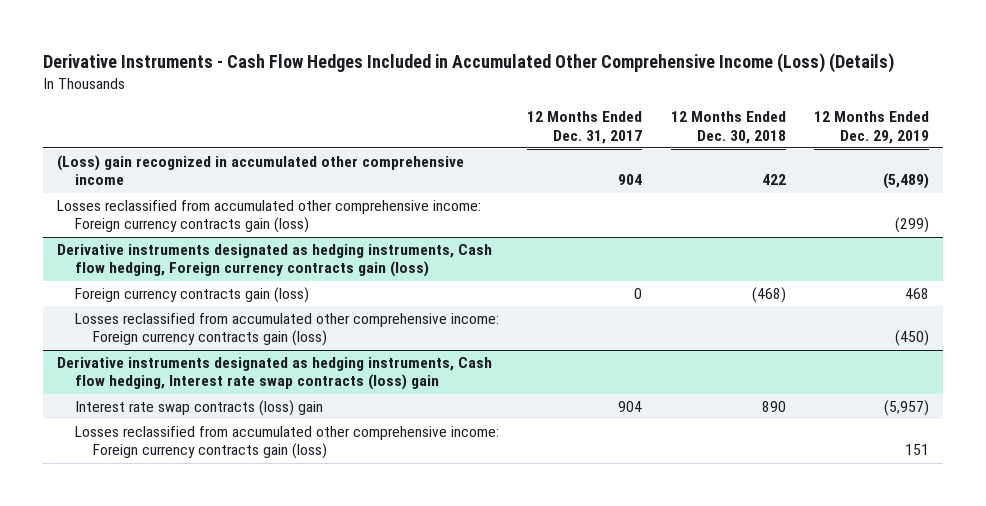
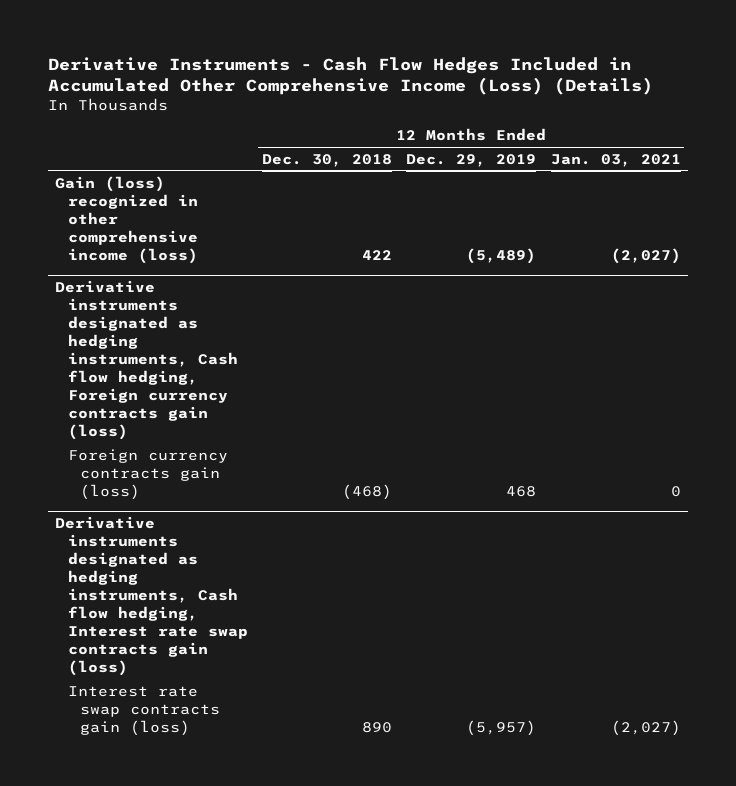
[527,111,643,144] 12 Months Ended Dec. 31, 2017 -> none
none -> [550,153,681,167] Jan. 03, 2021
[57,200,482,234] Losses reclassified from accumulated other comprehensive income: Foreign currency contracts gain (loss) -> none
[57,155,465,186] (Loss) gain recognized in accumulated other comprehensive income -> [55,175,198,264] Gain (loss) recognized in other comprehensive income (loss)
[74,313,499,347] Losses reclassified from accumulated other comprehensive income: Foreign currency contracts gain (loss) -> none
[74,426,499,460] Losses reclassified from accumulated other comprehensive income: Foreign currency contracts gain (loss) -> none
[57,357,493,391] Derivative instruments designated as hedging instruments, Cash flow hedging, Interest rate swap contracts (loss) gain -> [55,515,248,676] Derivative instruments designated as hedging instruments, Cash flow hedging, Interest rate swap contracts gain (loss)
[74,400,323,417] Interest rate swap contracts (loss) gain -> [67,685,220,736] Interest rate swap contracts gain (loss)

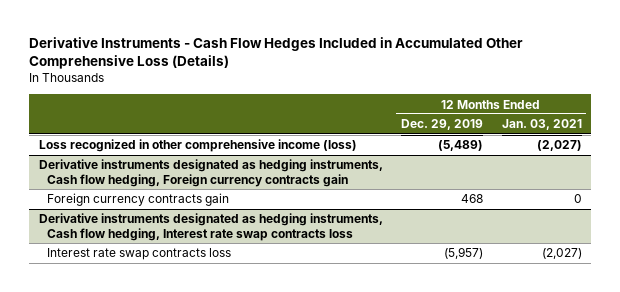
[48,56,654,96] Derivative Instruments - Cash Flow Hedges Included in Accumulated Other Comprehensive Income (Loss) (Details) -> [29,36,524,70] Derivative Instruments - Cash Flow Hedges Included in Accumulated Other Comprehensive Loss (Details)
[261,153,392,167] Dec. 30, 2018 -> none
[55,175,198,264] Gain (loss) recognized in other comprehensive income (loss) -> [38,139,357,153] Loss recognized in other comprehensive income (loss)
[55,279,238,440] Derivative instruments designated as hedging instruments, Cash flow hedging, Foreign currency contracts gain (loss) -> [38,159,383,187] Derivative instruments designated as hedging instruments, Cash flow hedging, Foreign currency contracts gain
[67,448,228,500] Foreign currency contracts gain (loss) -> [47,193,230,207] Foreign currency contracts gain
[55,515,248,676] Derivative instruments designated as hedging instruments, Cash flow hedging, Interest rate swap contracts gain (loss) -> [38,213,383,241] Derivative instruments designated as hedging instruments, Cash flow hedging, Interest rate swap contracts loss
[67,685,220,736] Interest rate swap contracts gain (loss) -> [47,248,232,261] Interest rate swap contracts loss

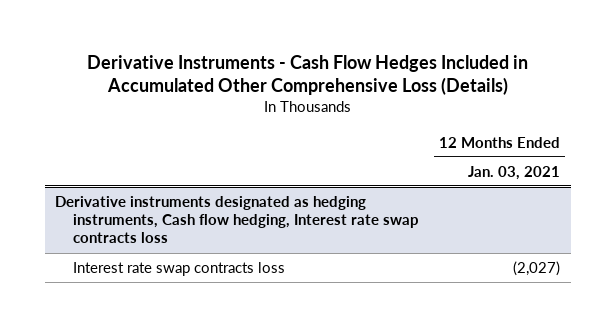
[401,119,484,131] Dec. 29, 2019 -> none
[38,139,357,153] Loss recognized in other comprehensive income (loss) -> none
[38,159,383,187] Derivative instruments designated as hedging instruments, Cash flow hedging, Foreign currency contracts gain -> none
[47,193,230,207] Foreign currency contracts gain -> none

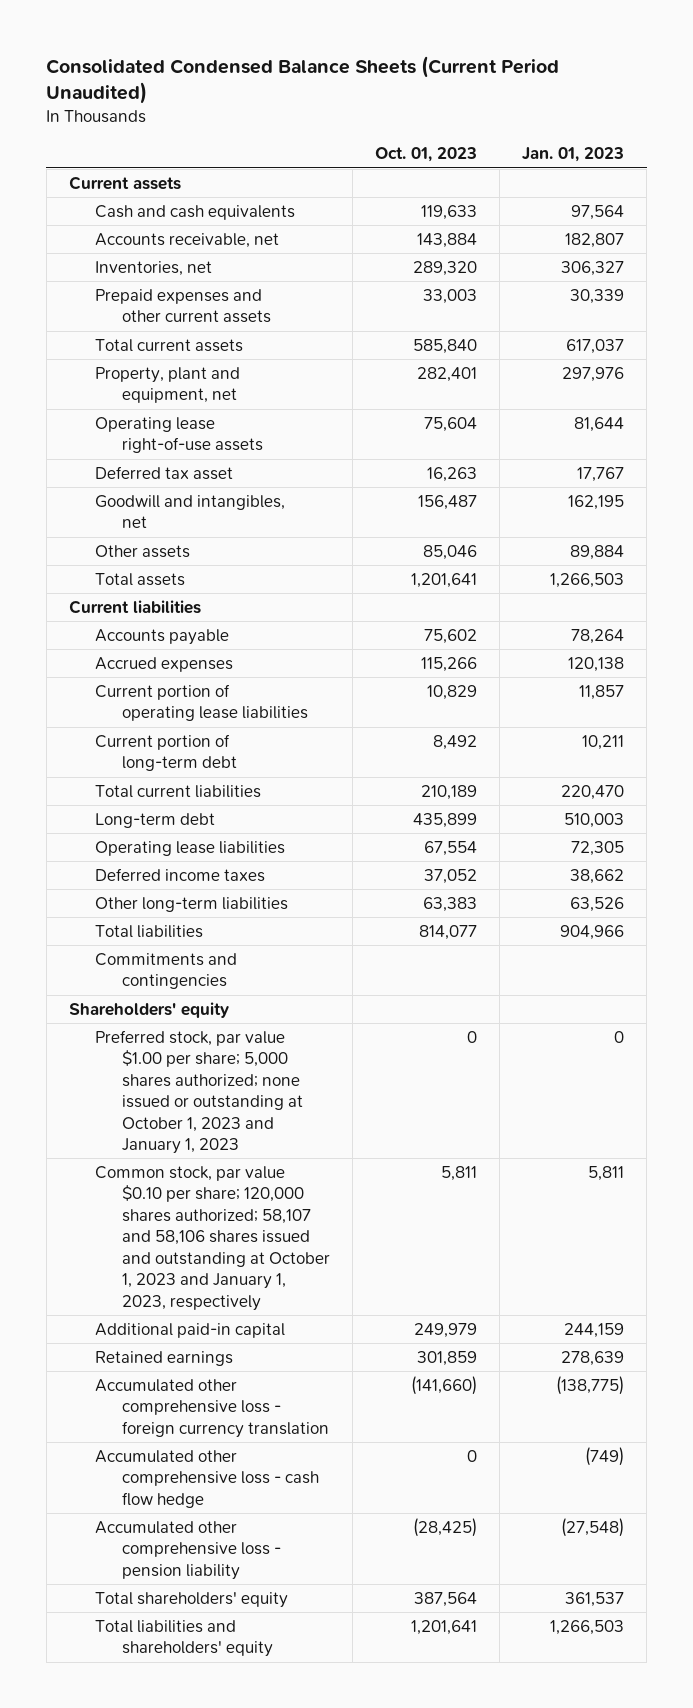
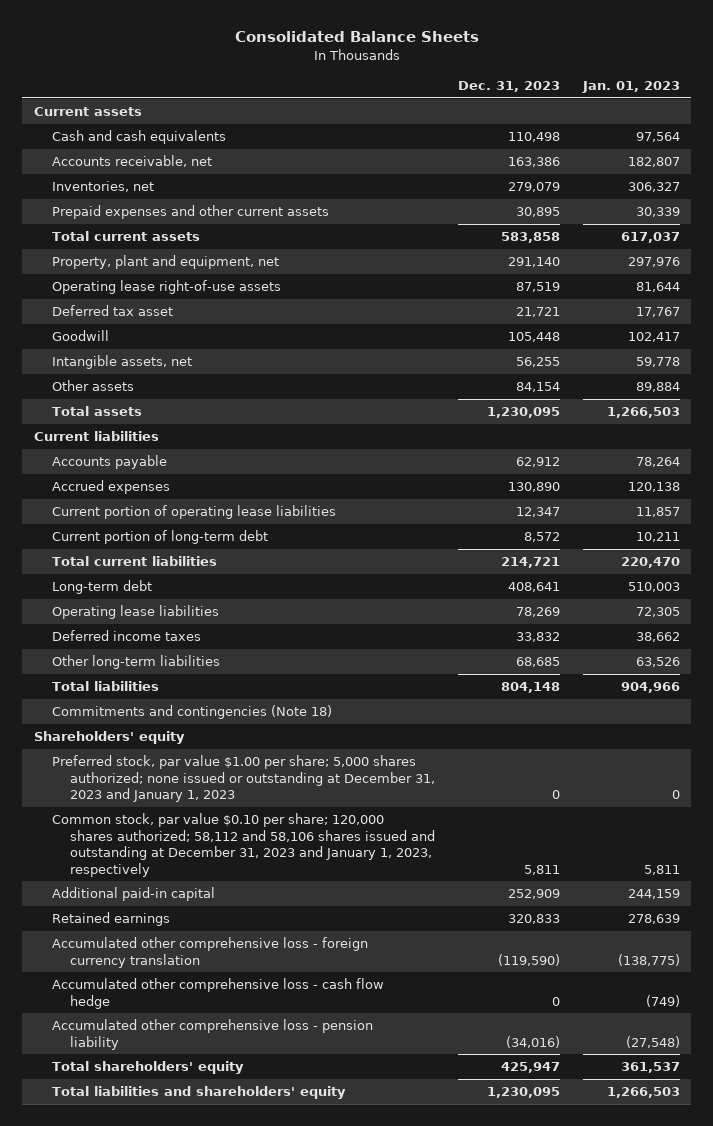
[46,55,560,105] Consolidated Condensed Balance Sheets (Current Period Unaudited) -> [234,31,479,43] Consolidated Balance Sheets
[374,147,477,163] Oct. 01, 2023 -> none
none -> [458,81,561,93] Dec. 31, 2023
[95,494,286,529] Goodwill and intangibles, net -> none
none -> [51,330,109,342] Goodwill
none -> [51,355,192,370] Intangible assets, net
[95,952,238,990] Commitments and contingencies -> [51,705,332,720] Commitments and contingencies (Note 18)
[95,1029,303,1155] Preferred stock, par value $1.00 per share; 5,000 shares authorized; none issued or outstanding at October 1, 2023 and January 1, 2023 -> [51,755,436,803] Preferred stock, par value $1.00 per share; 5,000 shares authorized; none issued or outstanding at December 31, 2023 and January 1, 2023
[95,1165,330,1311] Common stock, par value $0.10 per share; 120,000 shares authorized; 58,107 and 58,106 shares issued and outstanding at October 1, 2023 and January 1, 2023, respectively -> [51,813,436,877] Common stock, par value $0.10 per share; 120,000 shares authorized; 58,112 and 58,106 shares issued and outstanding at December 31, 2023 and January 1, 2023, respectively

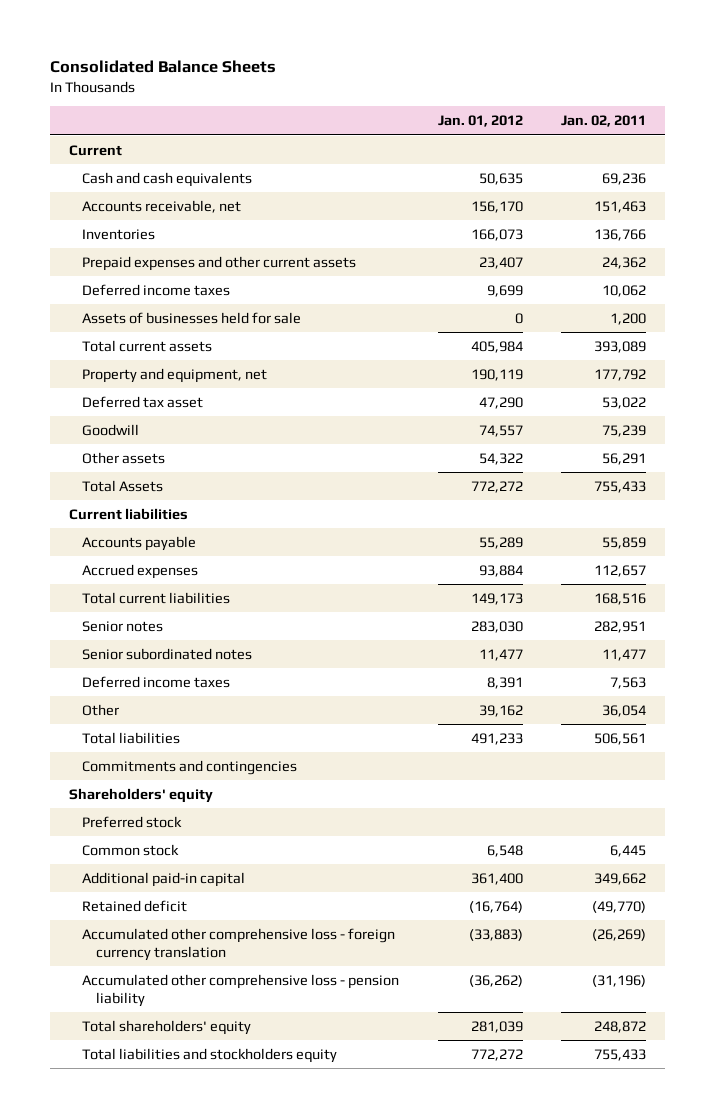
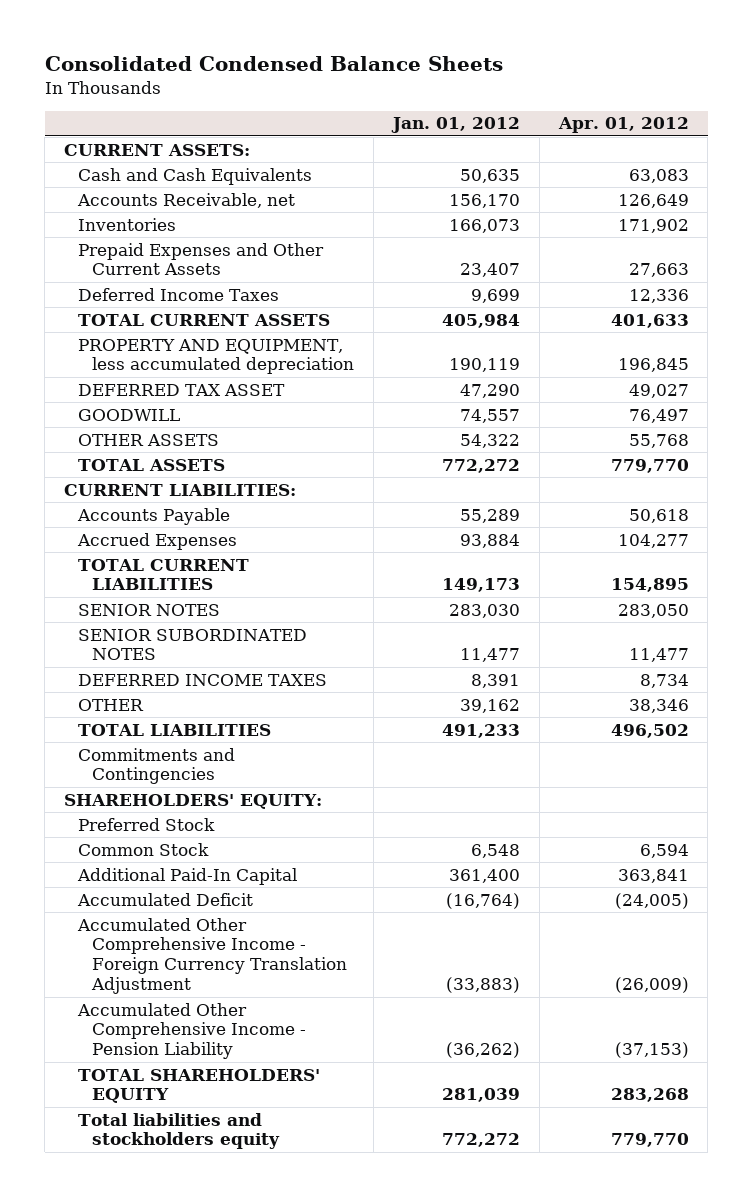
[49,60,276,74] Consolidated Balance Sheets -> [44,56,503,72] Consolidated Condensed Balance Sheets
[561,115,647,128] Jan. 02, 2011 -> none
none -> [557,117,689,134] Apr. 01, 2012
[68,144,122,156] Current -> [64,143,251,156] CURRENT ASSETS:
[82,171,253,187] Cash and cash equivalents -> [78,167,313,185] Cash and Cash Equivalents
[82,199,242,213] Accounts receivable, net -> [77,192,296,208] Accounts Receivable, net
[82,311,302,324] Assets of businesses held for sale -> none
[82,255,357,271] Prepaid expenses and other current assets -> [78,242,325,276] Prepaid Expenses and Other Current Assets
[82,283,231,296] Deferred income taxes -> [78,287,280,301] Deferred Income Taxes
[82,339,213,352] Total current assets -> [78,313,331,326] TOTAL CURRENT ASSETS
[82,367,268,383] Property and equipment, net -> [78,338,355,375] PROPERTY AND EQUIPMENT, less accumulated depreciation
[82,395,204,408] Deferred tax asset -> [78,383,286,396] DEFERRED TAX ASSET
[82,423,140,436] Goodwill -> [78,408,181,421] GOODWILL
[82,451,166,464] Other assets -> [78,433,220,446] OTHER ASSETS
[82,479,164,492] Total Assets -> [78,458,226,471] TOTAL ASSETS
[68,507,188,520] Current liabilities -> [64,483,297,496] CURRENT LIABILITIES:
[82,535,197,551] Accounts payable -> [77,507,231,525] Accounts Payable
[82,563,199,579] Accrued expenses -> [77,532,238,550] Accrued Expenses
[82,591,231,604] Total current liabilities -> [78,558,250,591] TOTAL CURRENT LIABILITIES
[82,620,164,632] Senior notes -> [78,603,221,616] SENIOR NOTES
[82,647,253,660] Senior subordinated notes -> [78,628,308,661] SENIOR SUBORDINATED NOTES
[82,675,231,688] Deferred income taxes -> [78,673,328,686] DEFERRED INCOME TAXES
[82,703,120,716] Other -> [78,698,145,711] OTHER
[82,731,181,744] Total liabilities -> [78,723,272,736] TOTAL LIABILITIES
[82,759,298,775] Commitments and contingencies -> [78,747,236,785] Commitments and Contingencies
[68,787,213,803] Shareholders' equity -> [64,793,323,809] SHAREHOLDERS' EQUITY:
[82,815,183,828] Preferred stock -> [78,817,216,831] Preferred Stock
[82,843,180,856] Common stock -> [78,842,210,856] Common Stock
[82,871,246,887] Additional paid-in capital -> [77,867,298,885] Additional Paid-In Capital
[82,899,188,912] Retained deficit -> [77,892,254,906] Accumulated Deficit
[82,927,396,961] Accumulated other comprehensive loss - foreign currency translation -> [77,917,348,995] Accumulated Other Comprehensive Income - Foreign Currency Translation Adjustment
[82,973,400,1007] Accumulated other comprehensive loss - pension liability -> [77,1002,307,1060] Accumulated Other Comprehensive Income - Pension Liability
[82,1019,252,1035] Total shareholders' equity -> [78,1068,321,1104] TOTAL SHAREHOLDERS' EQUITY

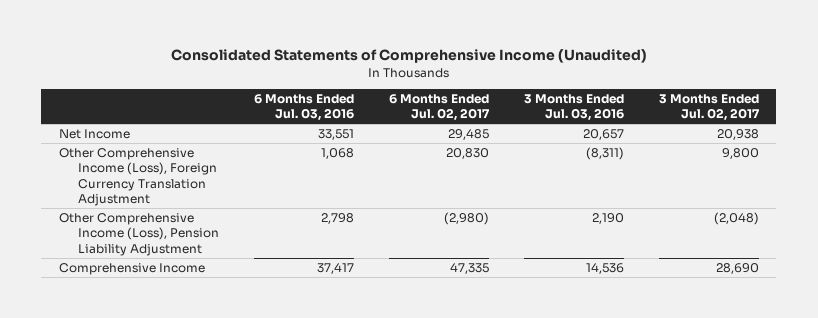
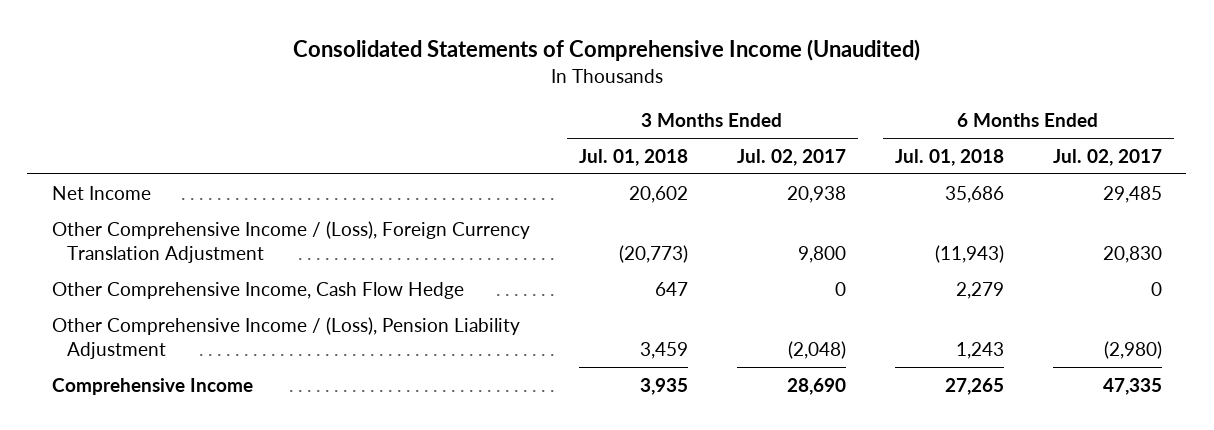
[254,93,355,122] 6 Months Ended Jul. 03, 2016 -> none
[523,93,624,122] 3 Months Ended Jul. 03, 2016 -> none
none -> [578,148,688,166] Jul. 01, 2018
none -> [894,148,1004,166] Jul. 01, 2018
[58,147,218,207] Other Comprehensive Income (Loss), Foreign Currency Translation Adjustment -> [51,220,530,264] Other Comprehensive Income / (Loss), Foreign Currency Translation Adjustment
none -> [51,281,464,299] Other Comprehensive Income, Cash Flow Hedge
[58,212,220,256] Other Comprehensive Income (Loss), Pension Liability Adjustment -> [51,316,520,360] Other Comprehensive Income / (Loss), Pension Liability Adjustment

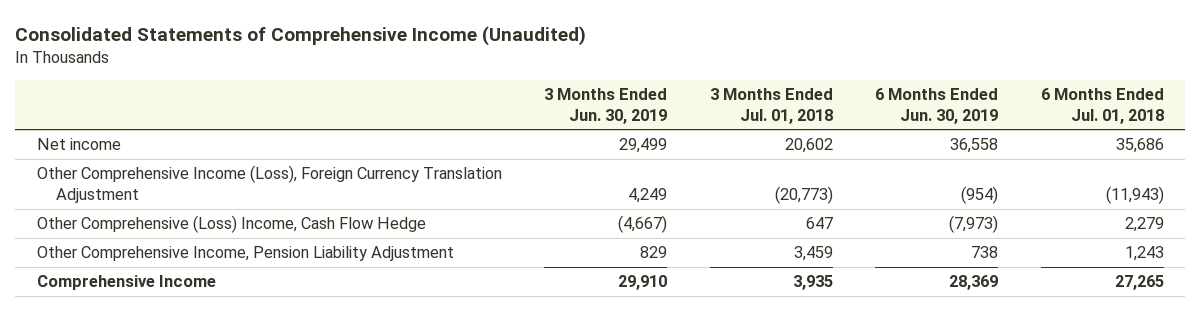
[736,148,846,166] Jul. 02, 2017 -> none
[1052,148,1162,166] Jul. 02, 2017 -> none
none -> [544,87,668,124] 3 Months Ended Jun. 30, 2019
none -> [875,87,999,124] 6 Months Ended Jun. 30, 2019
[51,185,151,200] Net Income -> [36,138,121,151] Net income
[51,220,530,264] Other Comprehensive Income / (Loss), Foreign Currency Translation Adjustment -> [36,165,502,204] Other Comprehensive Income (Loss), Foreign Currency Translation Adjustment
[51,281,464,299] Other Comprehensive Income, Cash Flow Hedge -> [36,215,426,234] Other Comprehensive (Loss) Income, Cash Flow Hedge
[51,316,520,360] Other Comprehensive Income / (Loss), Pension Liability Adjustment -> [36,246,454,262] Other Comprehensive Income, Pension Liability Adjustment

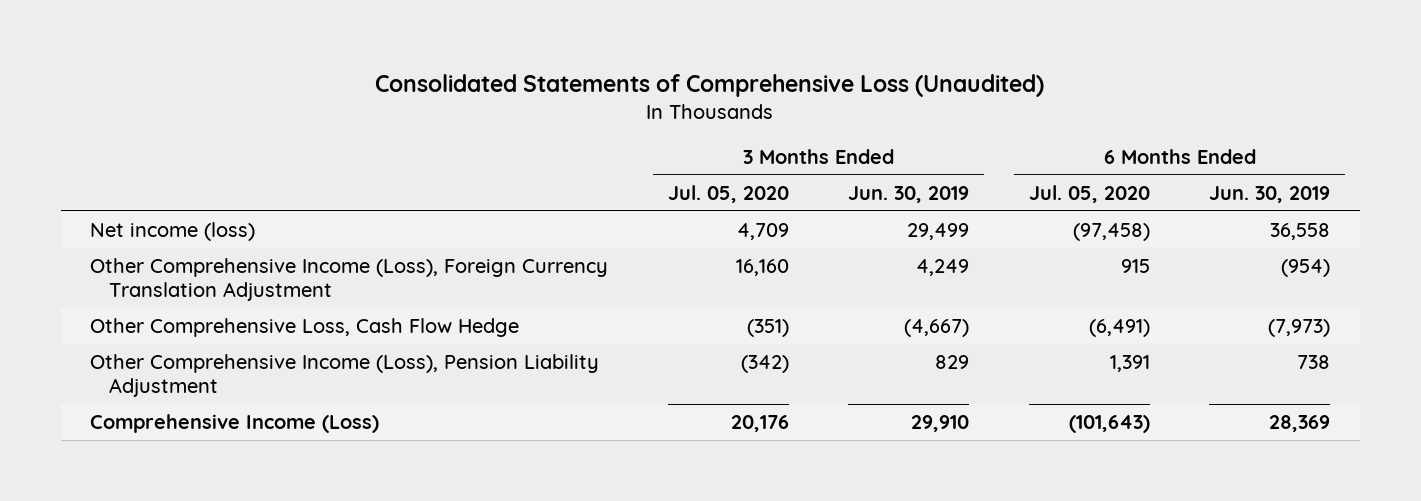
[15,25,587,46] Consolidated Statements of Comprehensive Income (Unaudited) -> [375,73,1045,97] Consolidated Statements of Comprehensive Loss (Unaudited)
[709,87,833,124] 3 Months Ended Jul. 01, 2018 -> none
[1040,87,1164,124] 6 Months Ended Jul. 01, 2018 -> none
none -> [667,185,789,204] Jul. 05, 2020
none -> [1028,185,1150,204] Jul. 05, 2020
[36,138,121,151] Net income -> [90,222,256,242] Net income (loss)
[36,215,426,234] Other Comprehensive (Loss) Income, Cash Flow Hedge -> [90,318,520,338] Other Comprehensive Loss, Cash Flow Hedge
[36,246,454,262] Other Comprehensive Income, Pension Liability Adjustment -> [90,354,600,397] Other Comprehensive Income (Loss), Pension Liability Adjustment
[36,275,216,291] Comprehensive Income -> [90,414,380,434] Comprehensive Income (Loss)

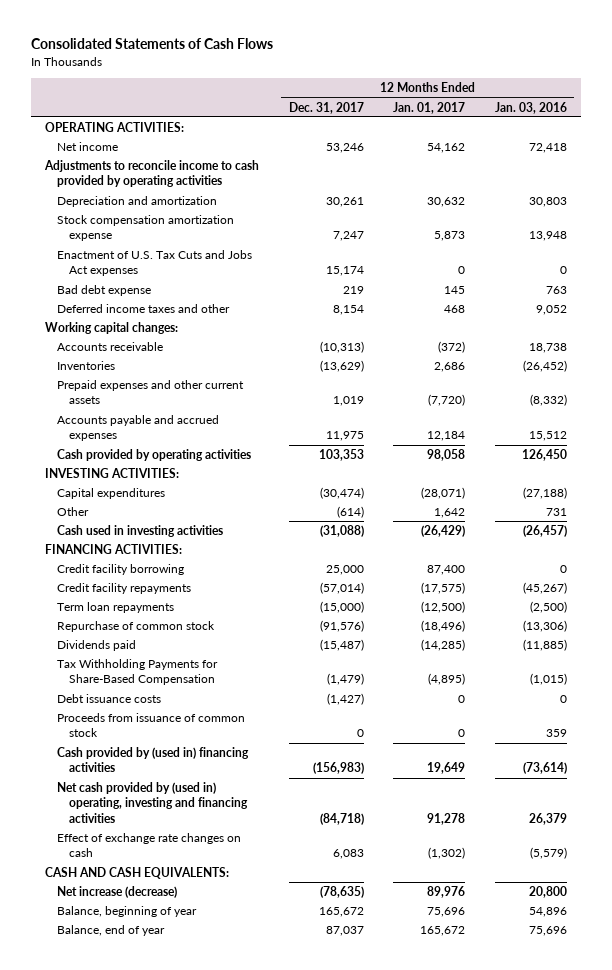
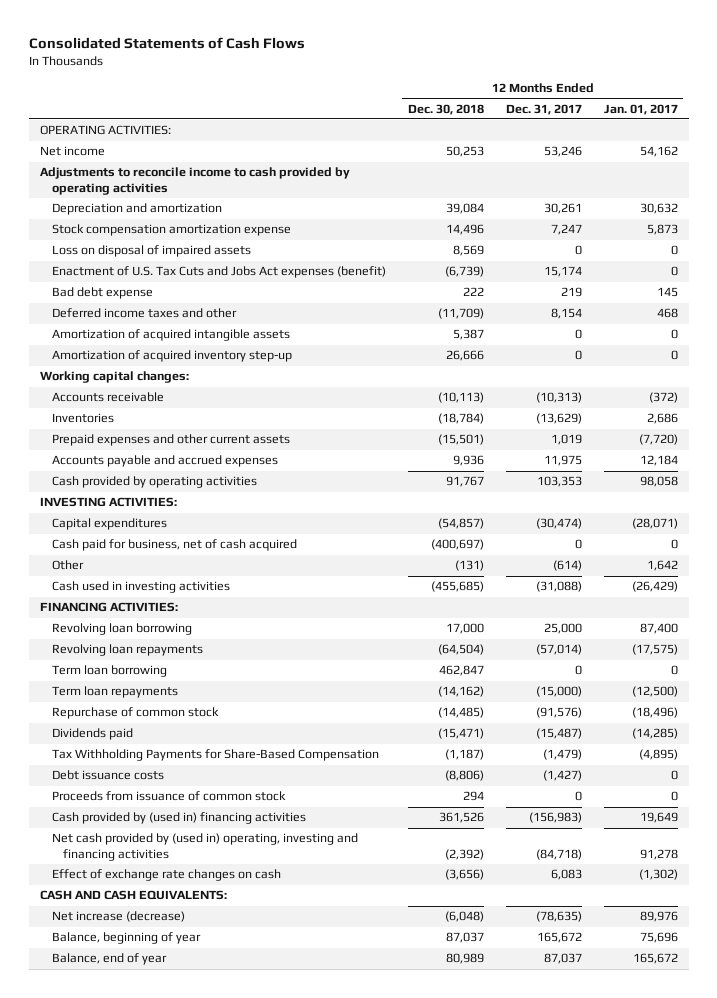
[494,101,567,114] Jan. 03, 2016 -> none
none -> [407,103,484,115] Dec. 30, 2018
none -> [51,245,251,258] Loss on disposal of impaired assets
[57,250,253,277] Enactment of U.S. Tax Cuts and Jobs Act expenses -> [51,266,386,279] Enactment of U.S. Tax Cuts and Jobs Act expenses (benefit)
none -> [51,329,290,342] Amortization of acquired intangible assets
none -> [51,350,292,363] Amortization of acquired inventory step-up
none -> [51,539,297,552] Cash paid for business, net of cash acquired
[57,564,185,576] Credit facility borrowing -> [51,623,192,636] Revolving loan borrowing
[57,583,192,595] Credit facility repayments -> [51,644,203,657] Revolving loan repayments
none -> [51,665,167,678] Term loan borrowing

